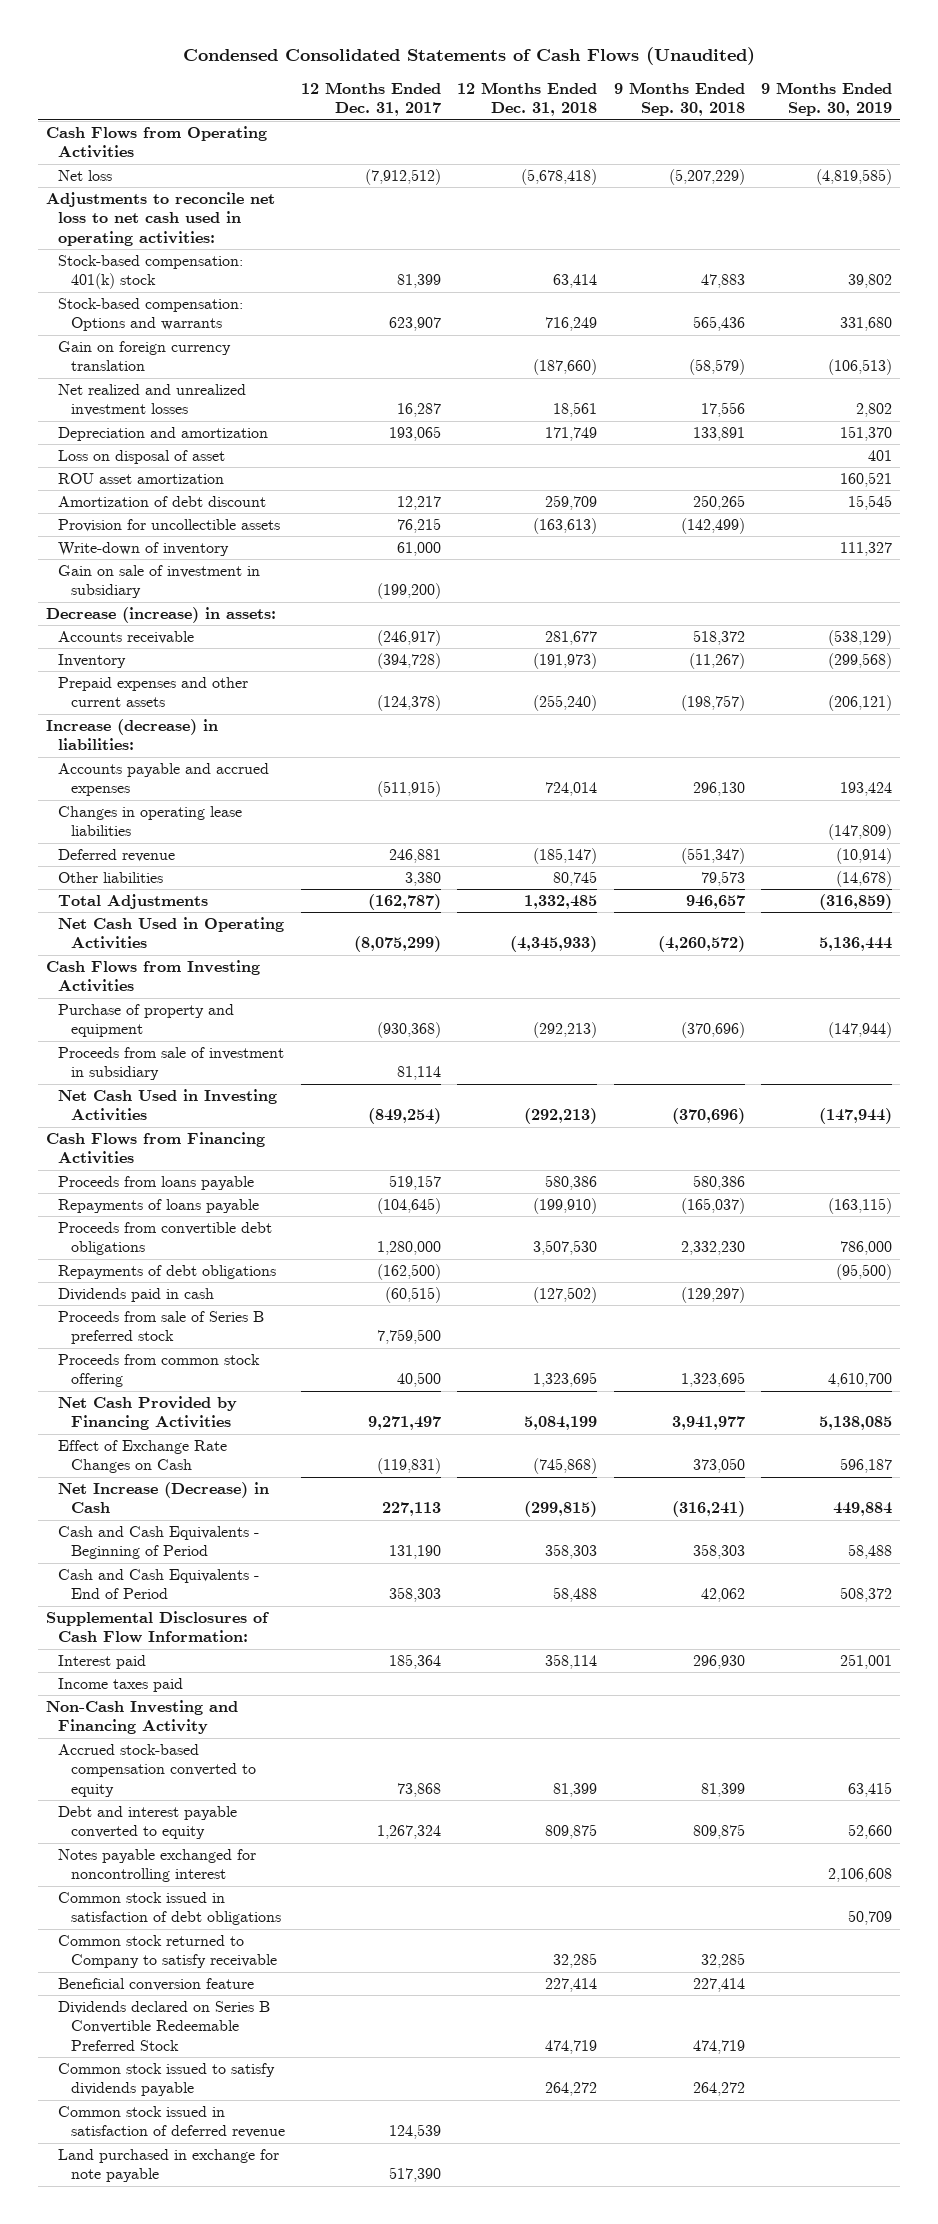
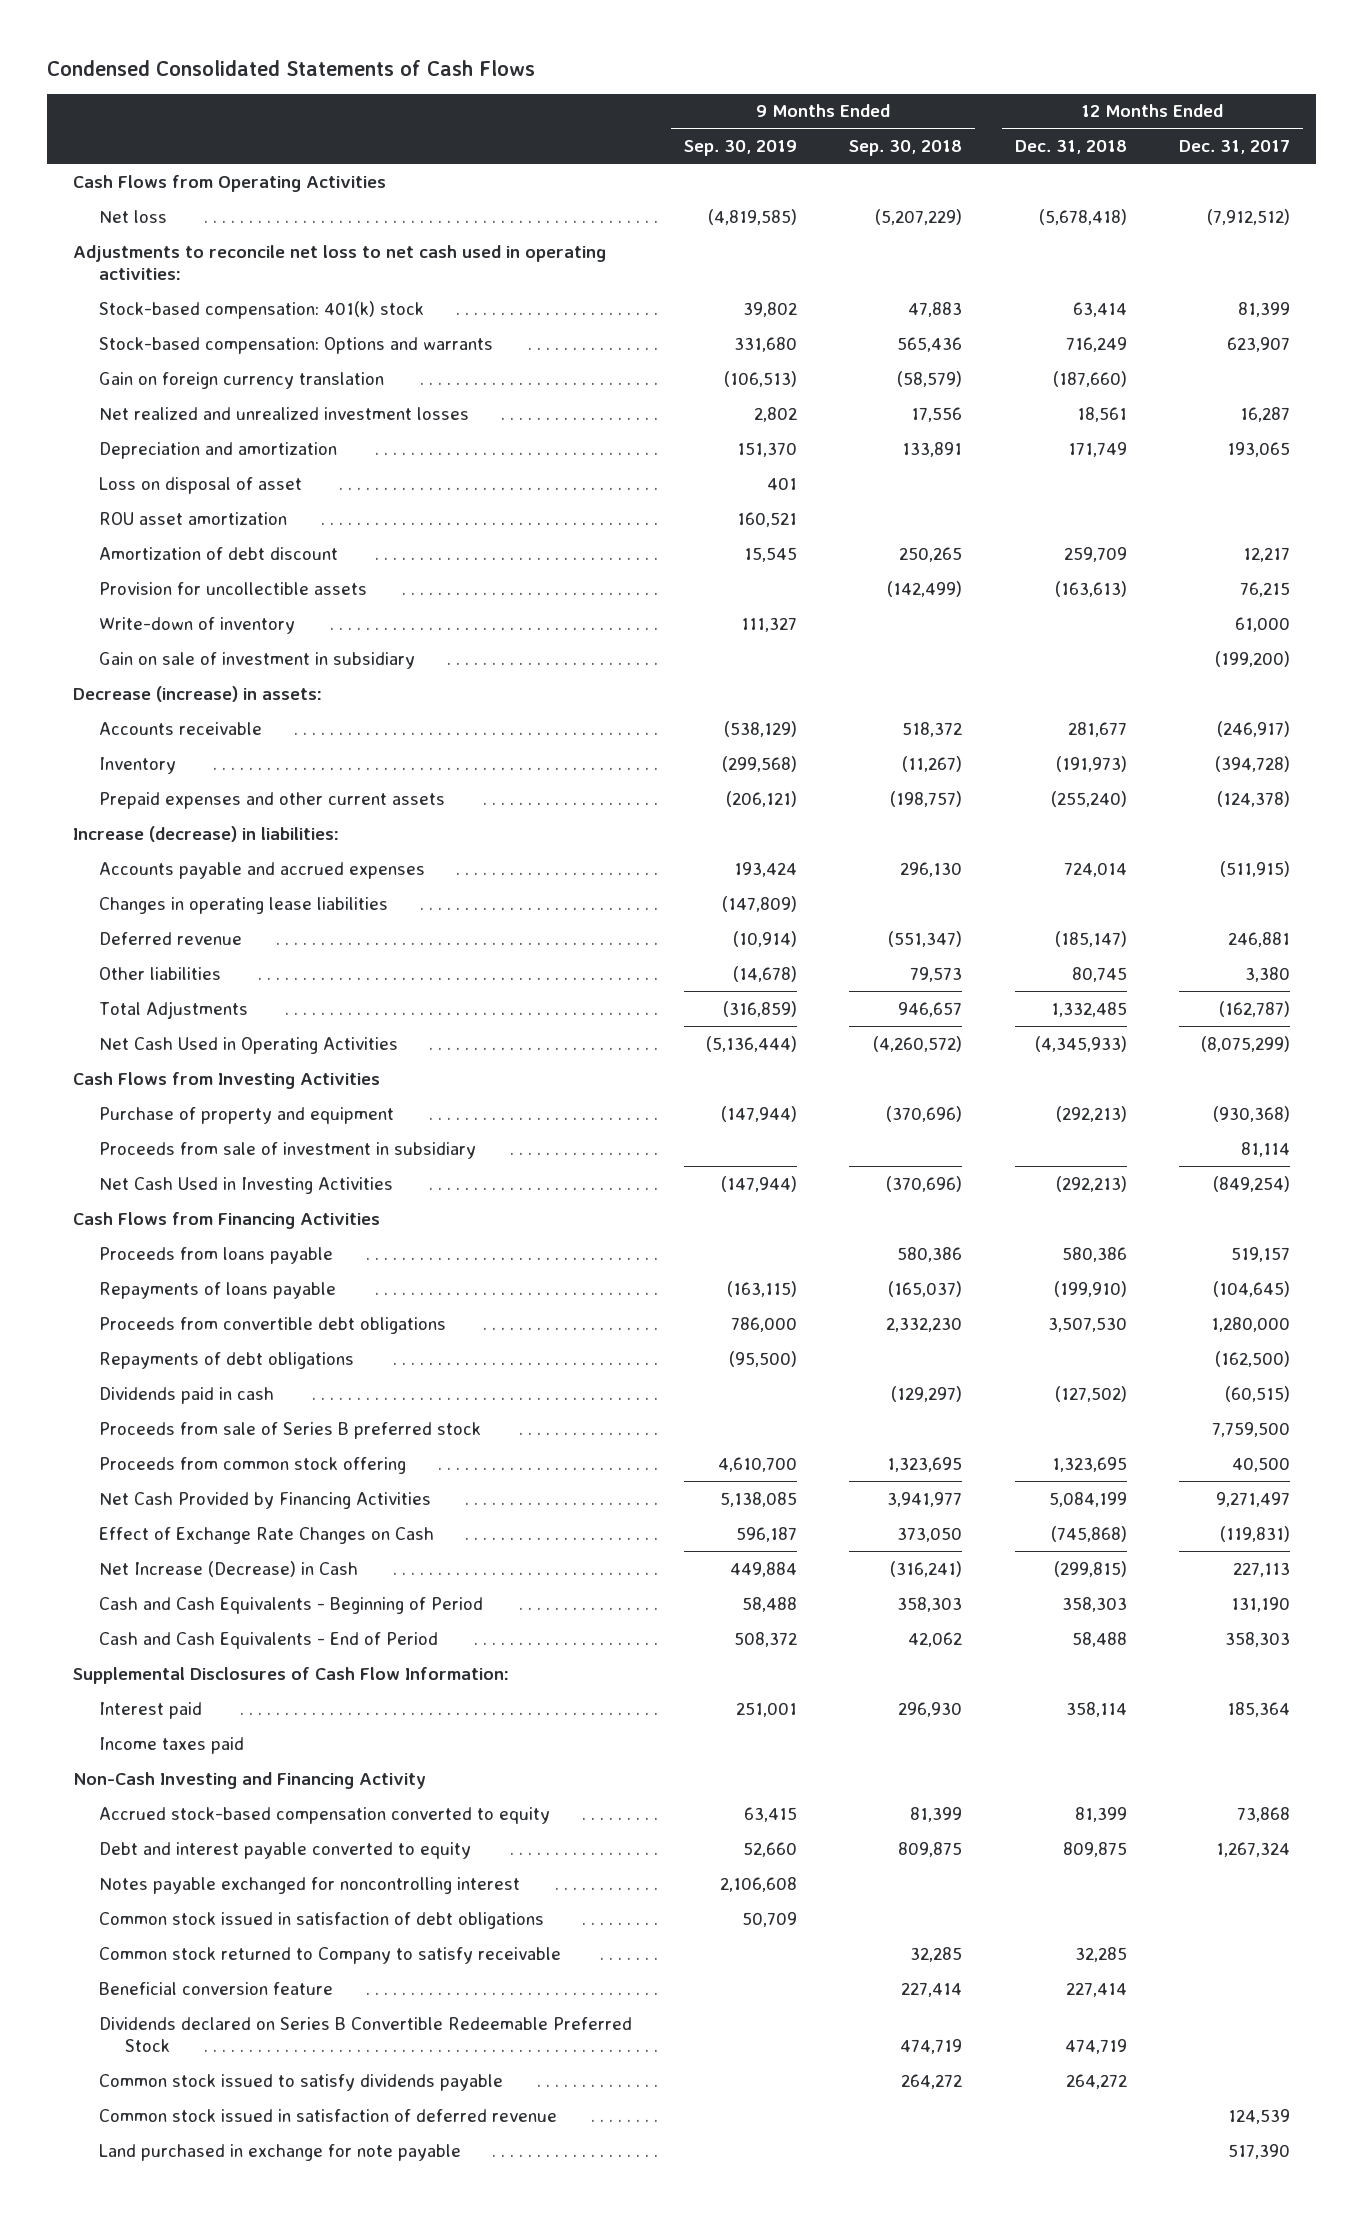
[182,47,755,66] Condensed Consolidated Statements of Cash Flows (Unaudited) -> [47,59,536,76] Condensed Consolidated Statements of Cash Flows
[818,937,892,952] 5,136,444 -> [706,1035,798,1052] (5,136,444)

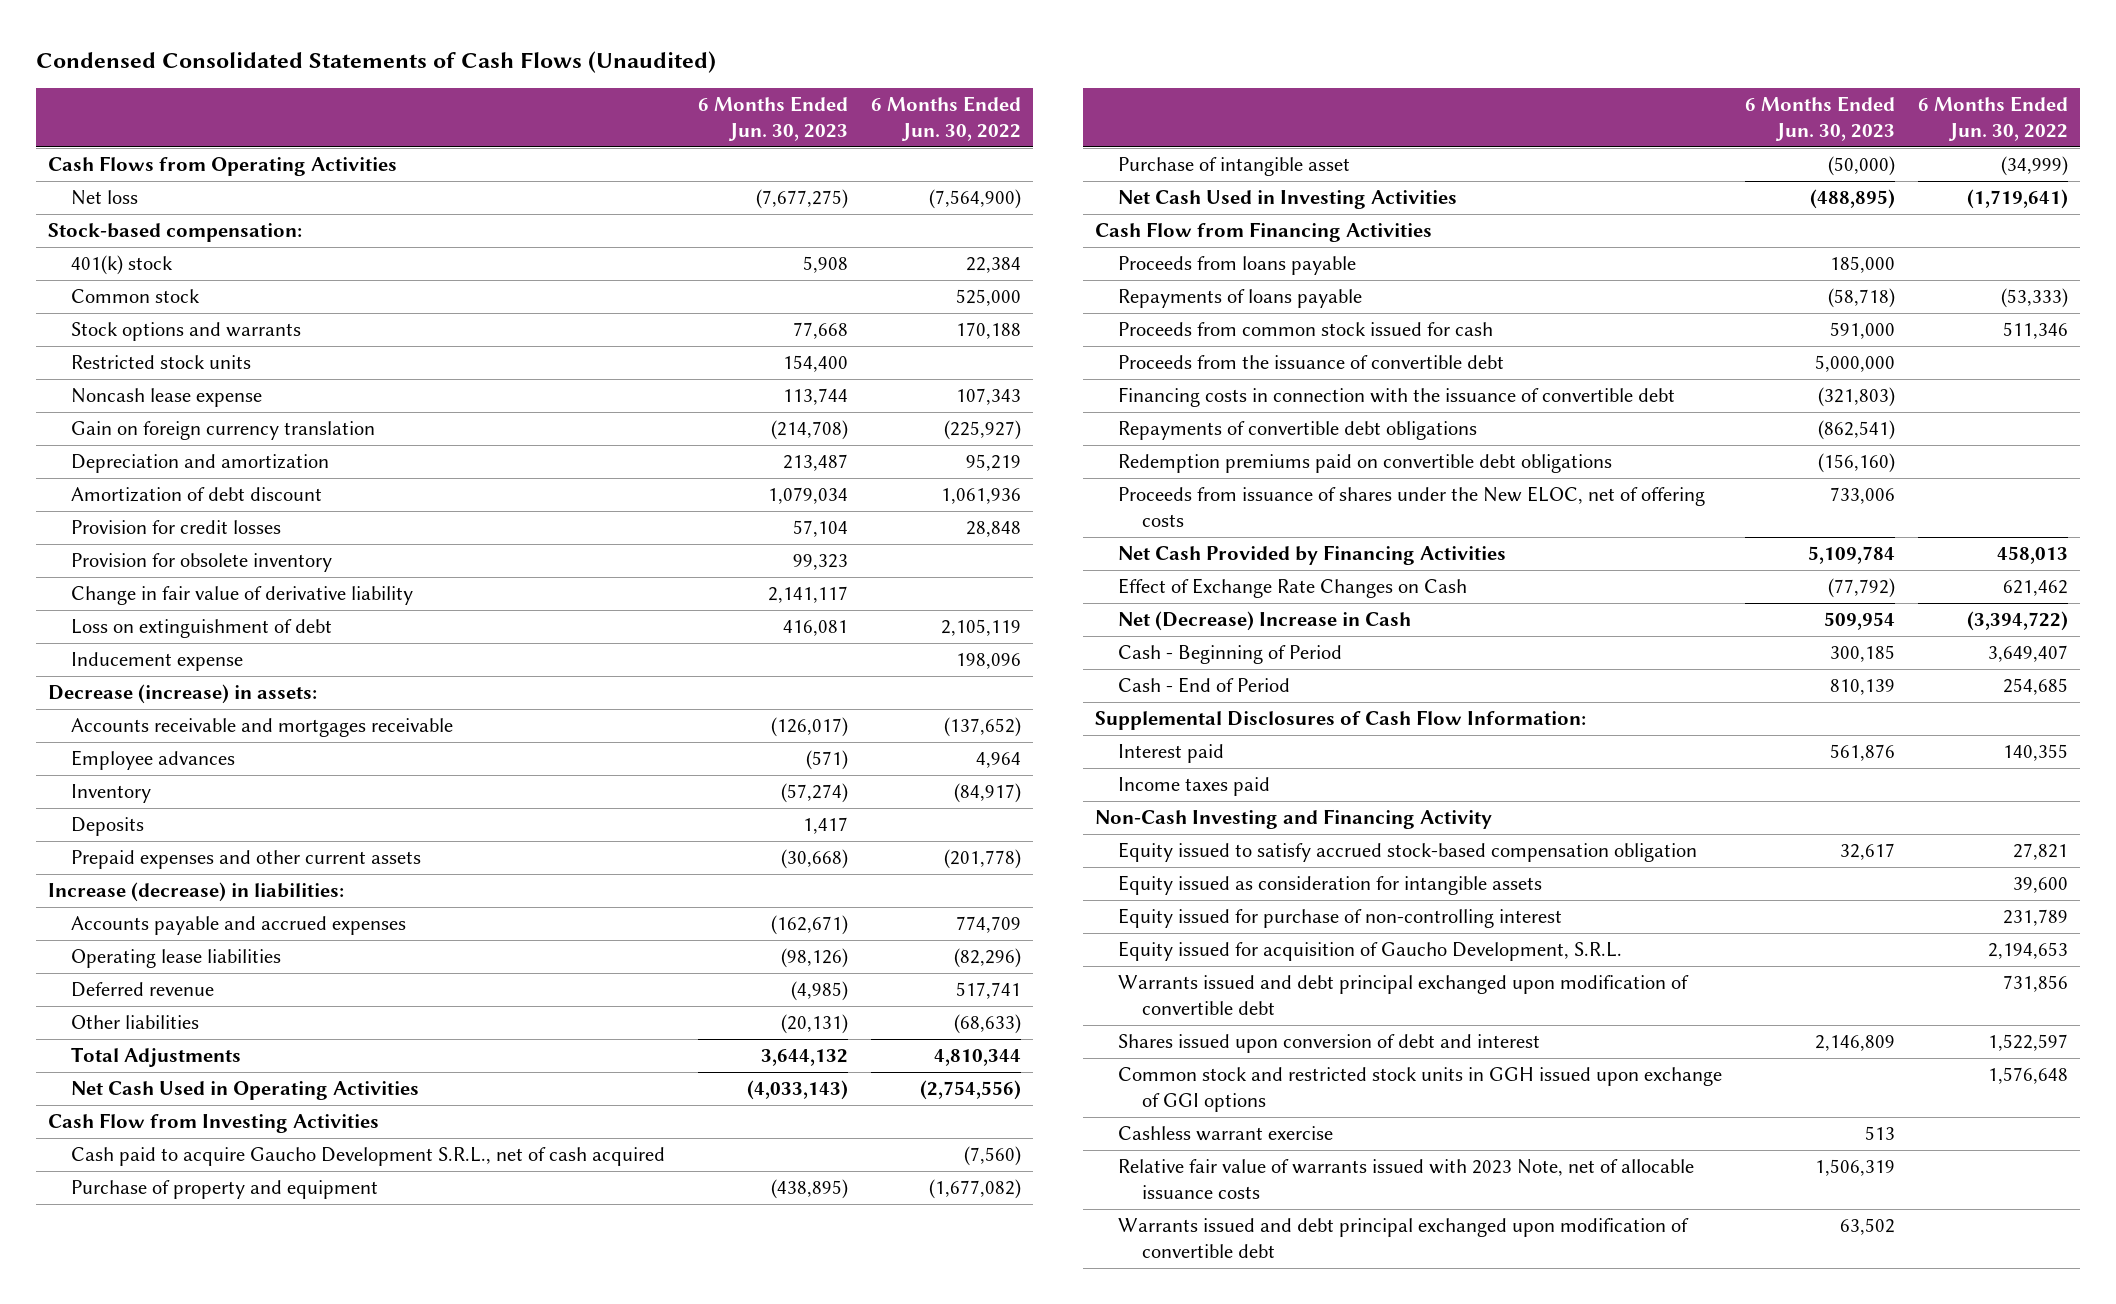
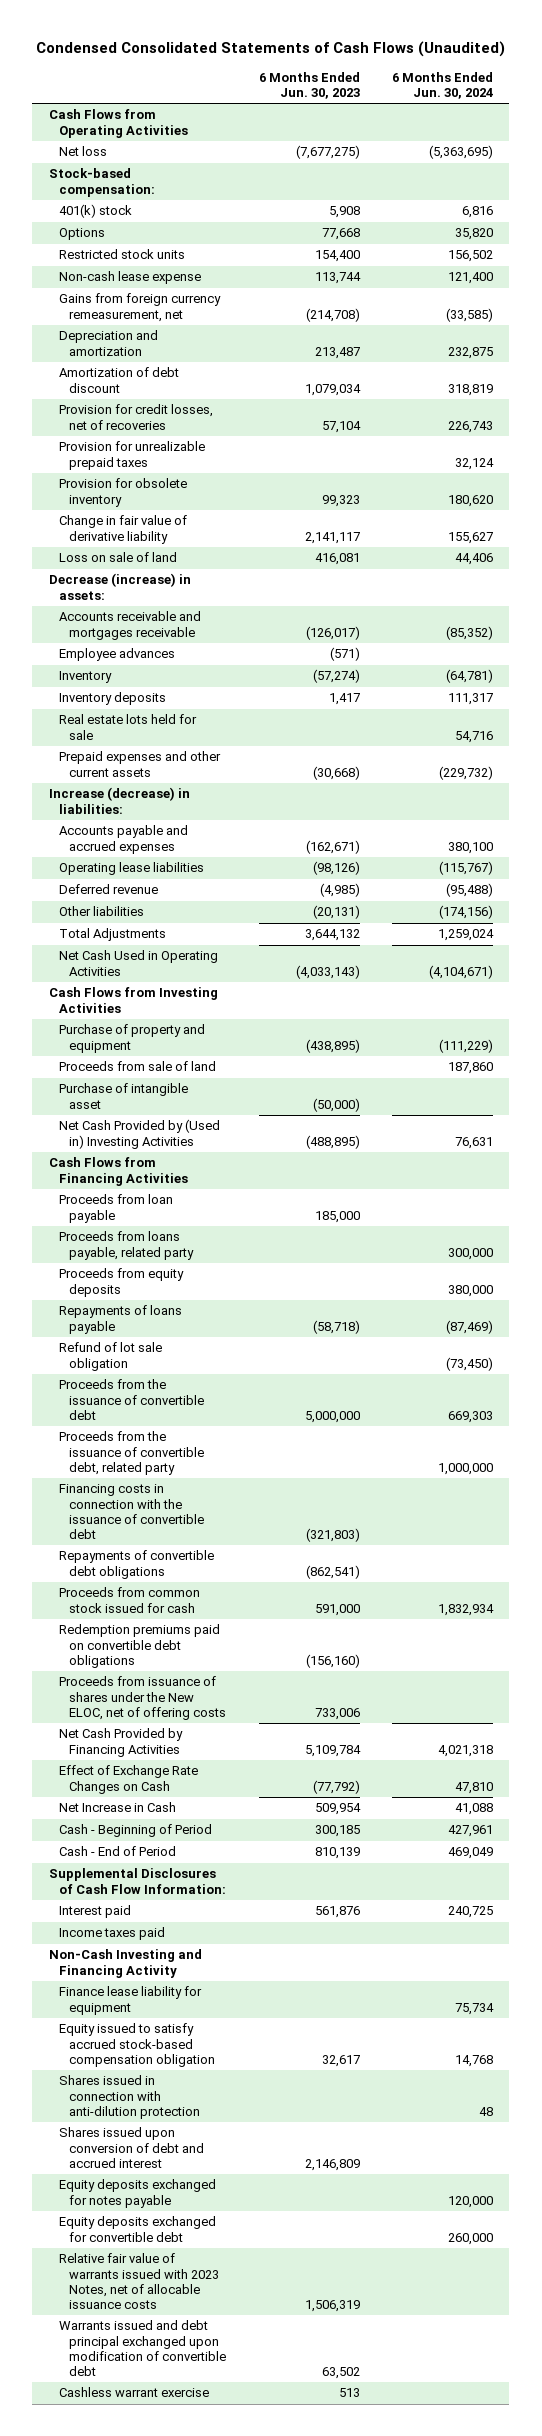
[871,96,1022,141] 6 Months Ended Jun. 30, 2022 -> none
none -> [392,71,494,99] 6 Months Ended Jun. 30, 2024
[71,289,201,304] Common stock -> none
[71,322,302,342] Stock options and warrants -> [58,228,105,241] Options
[71,388,263,408] Noncash lease expense -> [58,271,201,285] Non-cash lease expense
[71,421,376,441] Gain on foreign currency translation -> [58,293,221,322] Gains from foreign currency remeasurement, net
[71,520,282,535] Provision for credit losses -> [58,404,213,430] Provision for credit losses, net of recoveries
none -> [58,441,205,470] Provision for unrealizable prepaid taxes
[71,652,244,672] Inducement expense -> none
[71,619,333,639] Loss on extinguishment of debt -> [58,552,177,563] Loss on sale of land
[71,817,145,837] Deposits -> [58,692,166,706] Inventory deposits
none -> [58,714,197,740] Real estate lots held for sale
[71,1147,666,1167] Cash paid to acquire Gaucho Development S.R.L., net of cash acquired -> none
[47,1113,379,1134] Cash Flow from Investing Activities -> [48,987,218,1013] Cash Flows from Investing Activities
none -> [58,1061,216,1072] Proceeds from sale of land
[1118,190,1458,210] Net Cash Used in Investing Activities -> [58,1119,220,1149] Net Cash Provided by (Used in) Investing Activities
[1094,222,1432,243] Cash Flow from Financing Activities -> [48,1157,188,1186] Cash Flows from Financing Activities
[1118,256,1357,276] Proceeds from loans payable -> [58,1194,173,1223] Proceeds from loan payable
none -> [58,1231,195,1260] Proceeds from loans payable, related party
none -> [58,1268,184,1297] Proceeds from equity deposits
none -> [58,1342,162,1371] Refund of lot sale obligation
none -> [58,1431,205,1475] Proceeds from the issuance of convertible debt, related party
[1118,322,1494,337] Proceeds from common stock issued for cash -> [58,1587,200,1613] Proceeds from common stock issued for cash
[1118,611,1412,632] Net (Decrease) Increase in Cash -> [58,1802,176,1813] Net Increase in Cash
none -> [58,1986,202,2015] Finance lease liability for equipment
[1118,875,1543,896] Equity issued as consideration for intangible assets -> none
[1118,908,1563,929] Equity issued for purchase of non-controlling interest -> none
[1118,941,1623,962] Equity issued for acquisition of Gaucho Development, S.R.L. -> none
[1118,975,1690,1015] Warrants issued and debt principal exchanged upon modification of convertible debt -> none
[1118,1067,1723,1112] Common stock and restricted stock units in GGH issued upon exchange of GGI options -> none
none -> [58,2075,201,2119] Shares issued in connection with anti-dilution protection
[1118,1034,1541,1054] Shares issued upon conversion of debt and interest -> [58,2127,205,2168] Shares issued upon conversion of debt and accrued interest
none -> [58,2179,216,2208] Equity deposits exchanged for notes payable
none -> [58,2216,216,2242] Equity deposits exchanged for convertible debt
[1118,1159,1695,1199] Relative fair value of warrants issued with 2023 Note, net of allocable issuance costs -> [58,2253,220,2310] Relative fair value of warrants issued with 2023 Notes, net of allocable issuance costs
[1118,1126,1334,1142] Cashless warrant exercise -> [58,2387,209,2398] Cashless warrant exercise

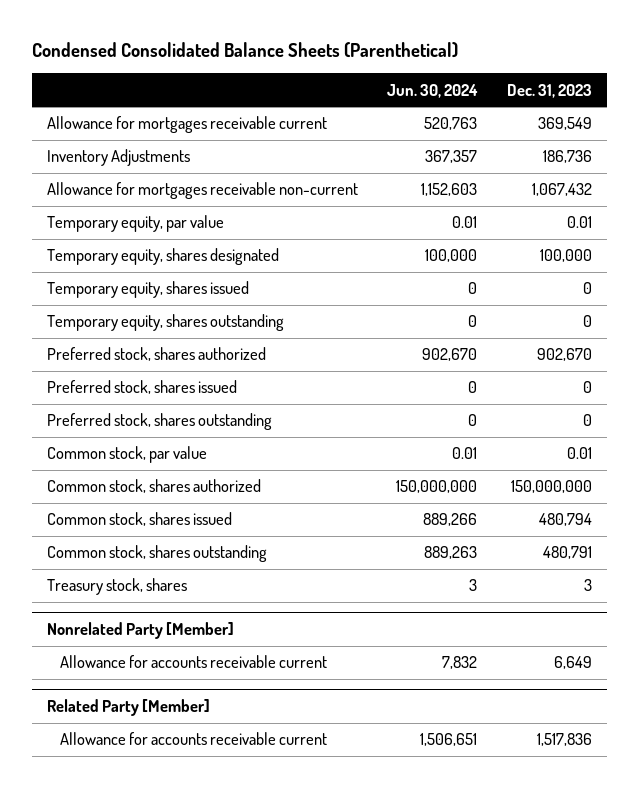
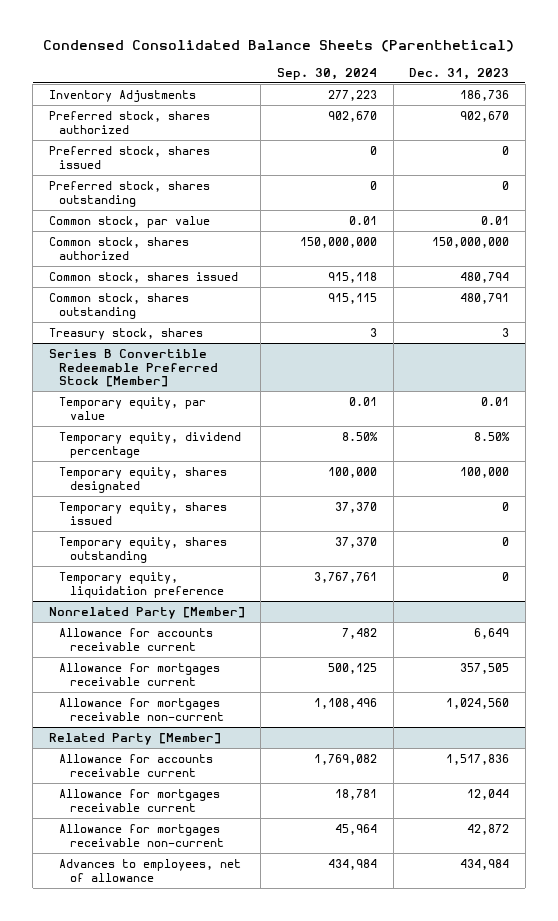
[387,83,479,98] Jun. 30, 2024 -> none
none -> [276,67,377,80] Sep. 30, 2024
[46,116,327,134] Allowance for mortgages receivable current -> none
[46,182,358,200] Allowance for mortgages receivable non-current -> none
[46,215,224,233] Temporary equity, par value -> none
[46,248,279,266] Temporary equity, shares designated -> none
[46,281,249,299] Temporary equity, shares issued -> none
[46,314,284,332] Temporary equity, shares outstanding -> none
none -> [48,348,219,388] Series B Convertible Redeemable Preferred Stock [Member]
none -> [59,396,207,420] Temporary equity, par value
none -> [59,431,242,458] Temporary equity, dividend percentage
none -> [59,466,228,493] Temporary equity, shares designated
none -> [59,501,228,525] Temporary equity, shares issued
none -> [59,536,228,563] Temporary equity, shares outstanding
none -> [59,571,224,598] Temporary equity, liquidation preference
none -> [59,662,221,686] Allowance for mortgages receivable current
none -> [59,697,224,721] Allowance for mortgages receivable non-current
none -> [59,788,221,812] Allowance for mortgages receivable current
none -> [59,823,224,847] Allowance for mortgages receivable non-current
none -> [59,858,242,882] Advances to employees, net of allowance

